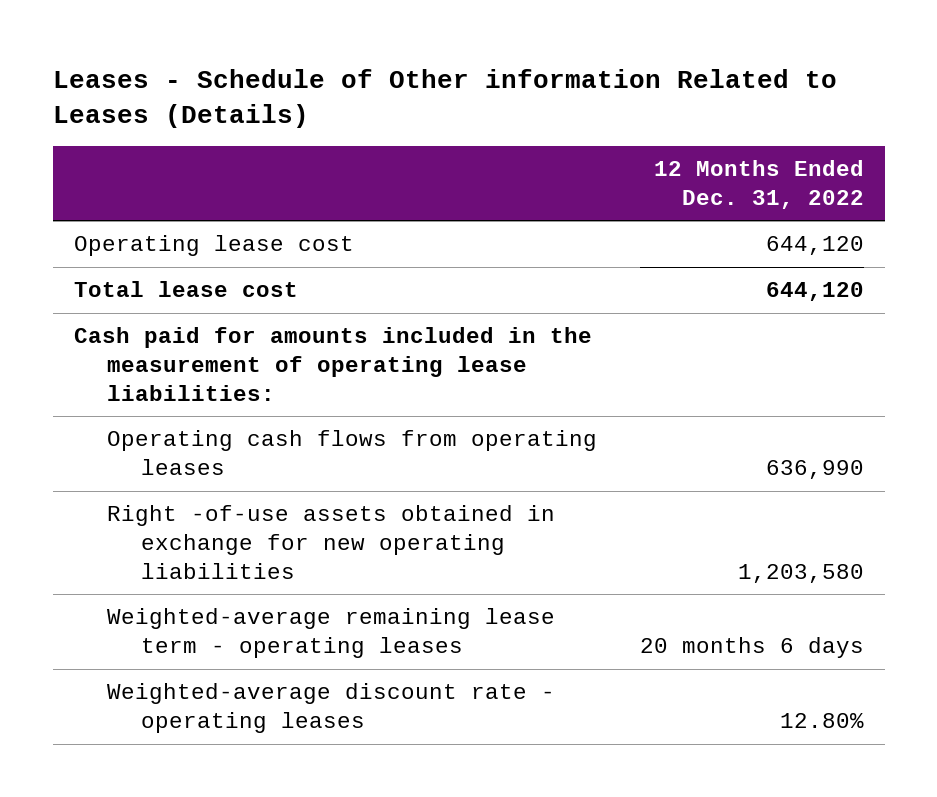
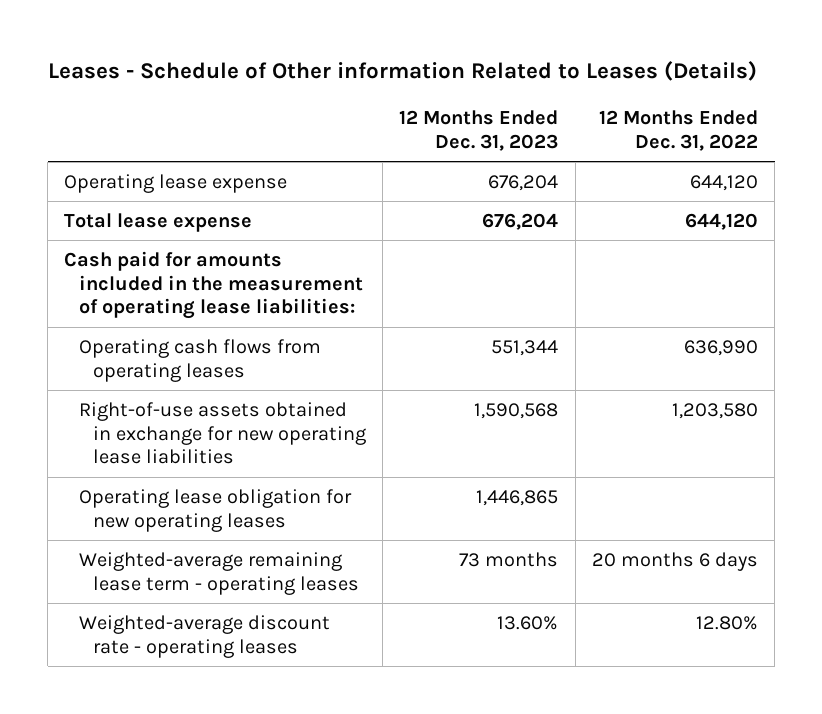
none -> [399,110,559,151] 12 Months Ended Dec. 31, 2023
[73,235,354,257] Operating lease cost -> [64,173,288,193] Operating lease expense
[73,281,298,298] Total lease cost -> [64,212,253,232] Total lease expense
[107,505,556,579] Right -of-use assets obtained in exchange for new operating liabilities -> [78,401,366,465] Right-of-use assets obtained in exchange for new operating lease liabilities
none -> [78,488,352,532] Operating lease obligation for new operating leases

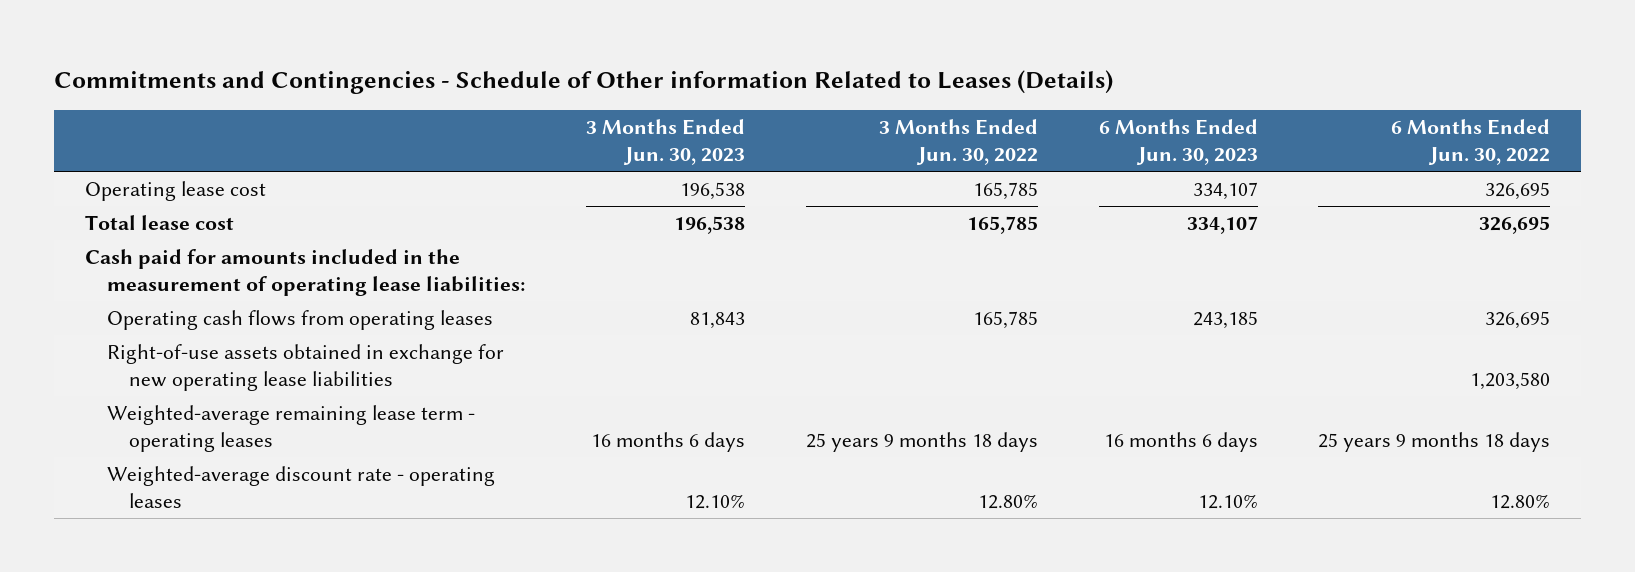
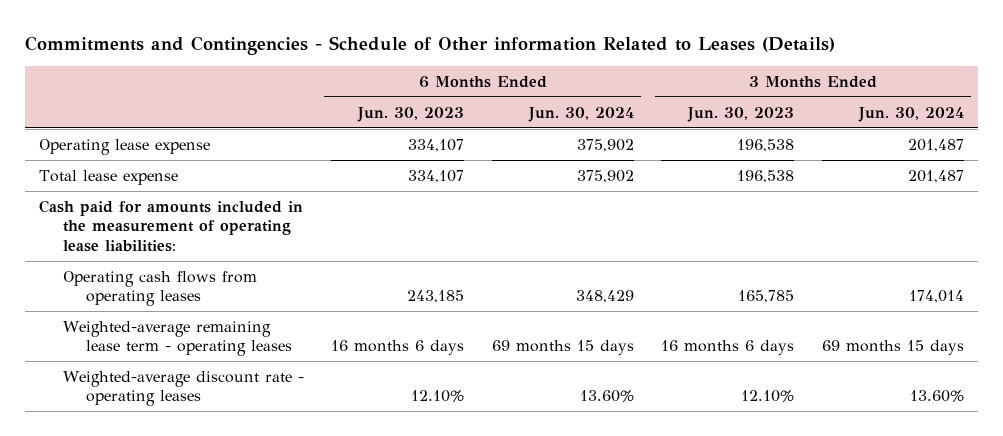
[878,118,1038,166] 3 Months Ended Jun. 30, 2022 -> none
[1391,118,1551,166] 6 Months Ended Jun. 30, 2022 -> none
none -> [527,106,634,122] Jun. 30, 2024
none -> [857,106,964,122] Jun. 30, 2024
[84,181,266,202] Operating lease cost -> [39,138,211,155] Operating lease expense
[84,215,234,231] Total lease cost -> [39,169,179,185] Total lease expense
[107,344,505,392] Right-of-use assets obtained in exchange for new operating lease liabilities -> none
[689,312,745,330] 81,843 -> [738,290,795,304] 165,785

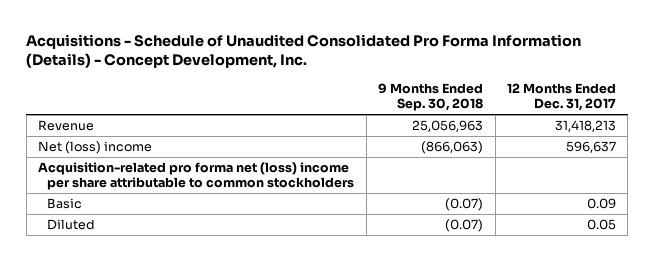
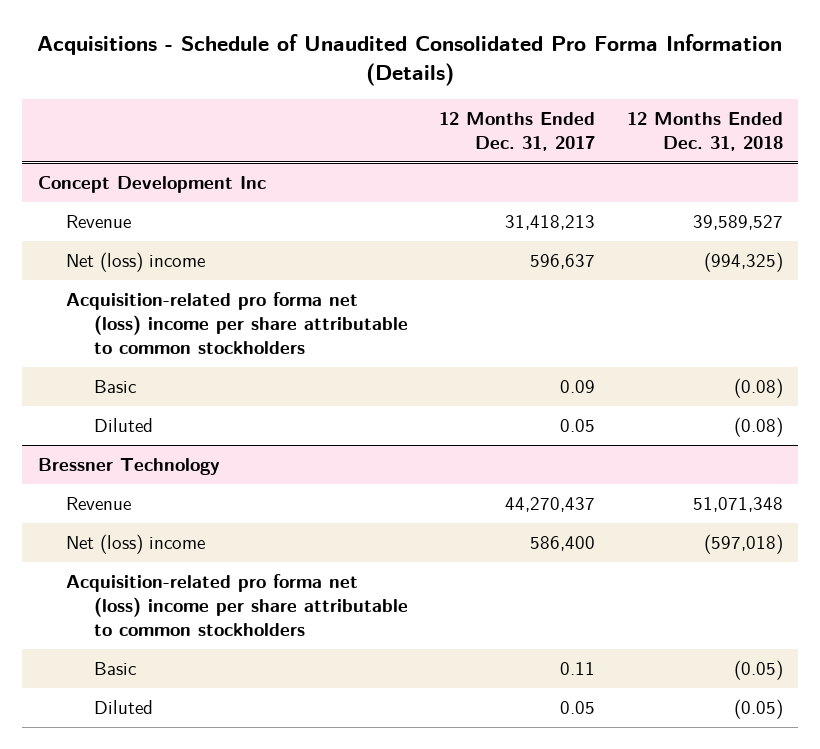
[26,33,582,69] Acquisitions - Schedule of Unaudited Consolidated Pro Forma Information (Details) - Concept Development, Inc. -> [37,34,783,87] Acquisitions - Schedule of Unaudited Consolidated Pro Forma Information (Details)
[378,82,484,112] 9 Months Ended Sep. 30, 2018 -> none
none -> [626,112,783,152] 12 Months Ended Dec. 31, 2018
none -> [37,175,266,193] Concept Development Inc
none -> [37,457,220,475] Bressner Technology
none -> [65,496,131,510] Revenue
none -> [65,533,205,554] Net (loss) income
none -> [65,573,408,636] Acquisition-related pro forma net (loss) income per share attributable to common stockholders
none -> [93,661,136,675] Basic
none -> [93,699,153,714] Diluted

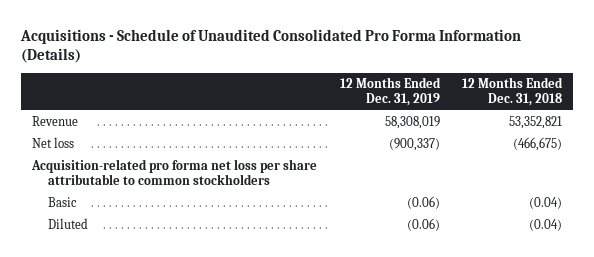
[439,112,596,152] 12 Months Ended Dec. 31, 2017 -> none
none -> [339,76,441,107] 12 Months Ended Dec. 31, 2019
[37,175,266,193] Concept Development Inc -> none
[37,457,220,475] Bressner Technology -> none
[65,496,131,510] Revenue -> none
[65,533,205,554] Net (loss) income -> none
[65,573,408,636] Acquisition-related pro forma net (loss) income per share attributable to common stockholders -> none
[93,661,136,675] Basic -> none
[93,699,153,714] Diluted -> none
[692,214,783,230] 39,589,527 -> [509,116,563,130] 53,352,821
[65,251,205,272] Net (loss) income -> [32,137,75,149] Net loss
[703,251,783,272] (994,325) -> [513,137,563,152] (466,675)
[65,291,408,354] Acquisition-related pro forma net (loss) income per share attributable to common stockholders -> [31,159,318,186] Acquisition-related pro forma net loss per share attributable to common stockholders
[733,377,783,398] (0.08) -> [529,197,563,210] (0.04)
[733,416,783,437] (0.08) -> [529,219,563,232] (0.04)

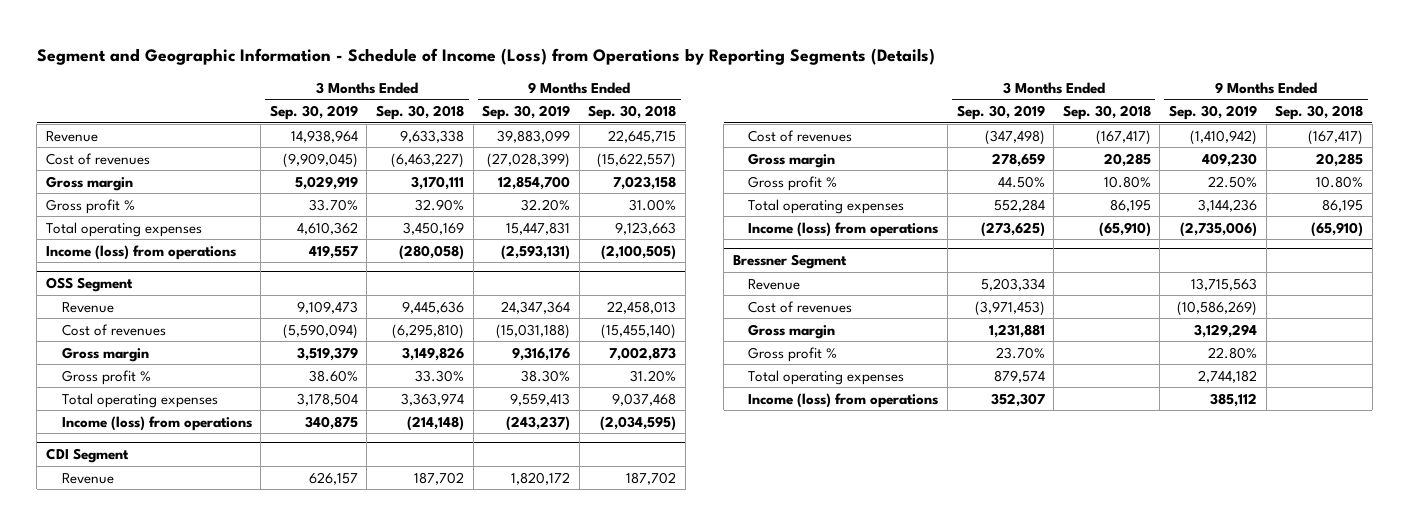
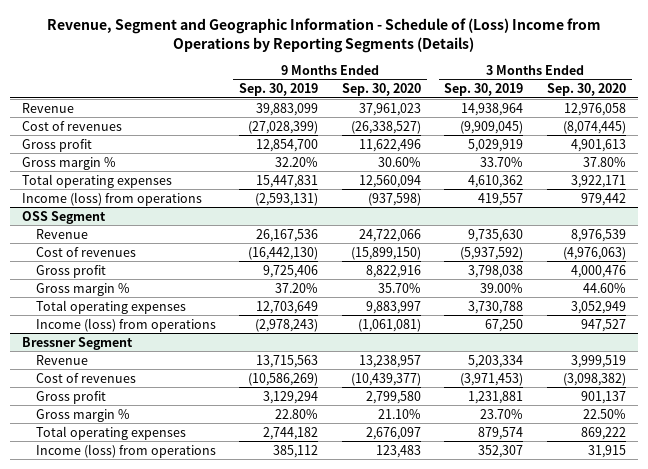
[36,47,935,65] Segment and Geographic Information - Schedule of Income (Loss) from Operations by Reporting Segments (Details) -> [47,17,602,53] Revenue, Segment and Geographic Information - Schedule of (Loss) Income from Operations by Reporting Segments (Details)
[376,105,465,121] Sep. 30, 2018 -> none
[588,105,677,121] Sep. 30, 2018 -> none
none -> [341,82,421,96] Sep. 30, 2020
none -> [546,82,626,96] Sep. 30, 2020
[46,175,134,191] Gross margin -> [22,138,93,152] Gross profit
[46,198,136,214] Gross profit % -> [22,156,117,170] Gross margin %
[46,448,130,464] CDI Segment -> none
[61,472,114,484] Revenue -> none
[748,129,853,142] Cost of revenues -> none
[748,152,836,168] Gross margin -> none
[748,175,838,191] Gross profit % -> none
[748,198,905,214] Total operating expenses -> none
[748,221,939,237] Income (loss) from operations -> none
[296,300,358,314] 9,109,473 -> [468,228,524,242] 9,735,630
[501,300,571,314] 24,347,364 -> [256,228,319,242] 26,167,536
[282,323,358,339] (5,590,094) -> [460,246,524,260] (5,937,592)
[496,323,571,339] (15,031,188) -> [248,246,319,260] (16,442,130)
[61,346,149,362] Gross margin -> [35,264,106,278] Gross profit
[296,346,358,361] 3,519,379 -> [468,264,524,278] 3,798,038
[512,346,571,361] 9,316,176 -> [263,264,319,278] 9,725,406
[61,369,151,385] Gross profit % -> [35,282,130,296] Gross margin %
[308,369,358,382] 38.60% -> [480,282,524,293] 39.00%
[521,369,571,382] 38.30% -> [275,282,319,293] 37.20%
[296,392,358,406] 3,178,504 -> [468,300,524,314] 3,730,788
[510,392,571,406] 9,559,413 -> [256,300,319,314] 12,703,649
[304,415,358,430] 340,875 -> [485,318,524,332] 67,250
[506,415,571,431] (243,237) -> [255,318,319,332] (2,978,243)
[748,323,836,339] Gross margin -> [35,390,106,404] Gross profit
[748,346,838,362] Gross profit % -> [35,408,130,422] Gross margin %

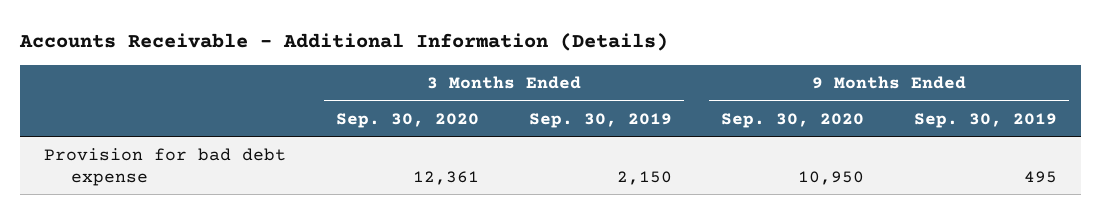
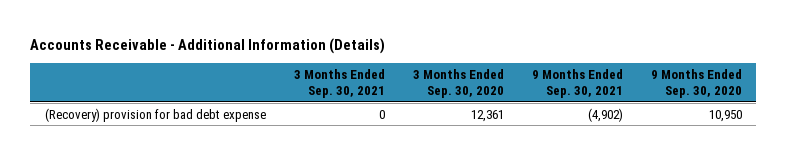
[528,112,672,128] Sep. 30, 2019 -> none
[913,112,1057,128] Sep. 30, 2019 -> none
none -> [293,68,385,99] 3 Months Ended Sep. 30, 2021
none -> [532,68,624,99] 9 Months Ended Sep. 30, 2021
[44,148,287,186] Provision for bad debt expense -> [44,107,266,122] (Recovery) provision for bad debt expense

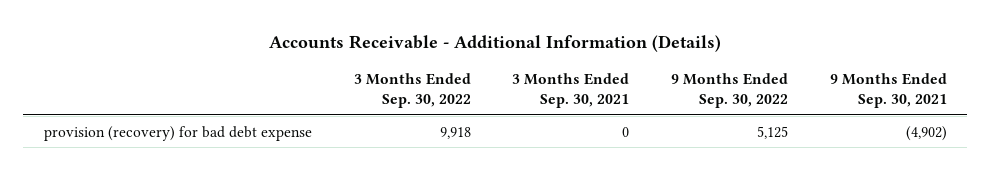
[412,68,504,99] 3 Months Ended Sep. 30, 2020 -> none
[651,68,743,99] 9 Months Ended Sep. 30, 2020 -> none
none -> [353,73,471,109] 3 Months Ended Sep. 30, 2022
none -> [670,73,788,109] 9 Months Ended Sep. 30, 2022
[44,107,266,122] (Recovery) provision for bad debt expense -> [44,125,313,141] provision (recovery) for bad debt expense

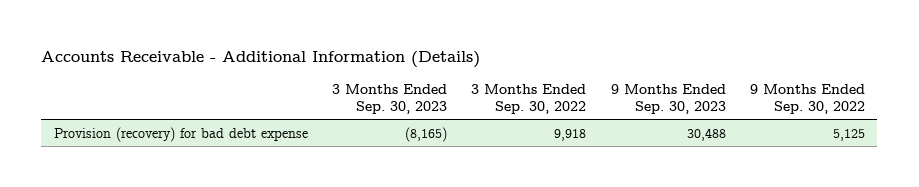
[512,73,630,109] 3 Months Ended Sep. 30, 2021 -> none
[829,73,947,109] 9 Months Ended Sep. 30, 2021 -> none
none -> [331,83,447,114] 3 Months Ended Sep. 30, 2023
none -> [610,83,726,114] 9 Months Ended Sep. 30, 2023
[44,125,313,141] provision (recovery) for bad debt expense -> [53,126,308,142] Provision (recovery) for bad debt expense

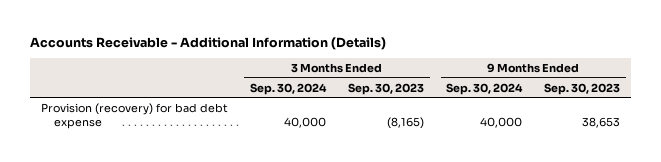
[471,83,587,114] 3 Months Ended Sep. 30, 2022 -> none
[750,83,866,114] 9 Months Ended Sep. 30, 2022 -> none
none -> [249,82,327,95] Sep. 30, 2024
none -> [446,82,524,95] Sep. 30, 2024
[686,127,726,141] 30,488 -> [582,116,621,128] 38,653

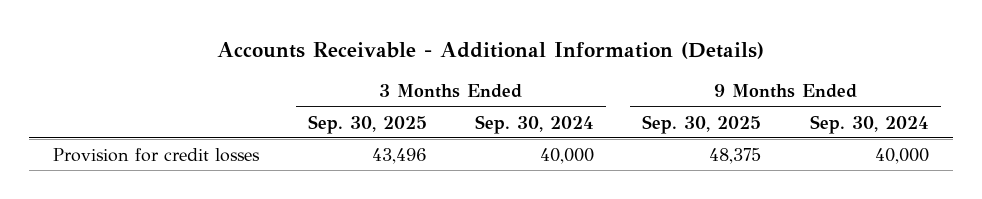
[348,82,425,95] Sep. 30, 2023 -> none
[544,82,621,95] Sep. 30, 2023 -> none
none -> [307,114,427,134] Sep. 30, 2025
none -> [642,114,762,134] Sep. 30, 2025
[40,102,228,129] Provision (recovery) for bad debt expense -> [53,147,261,162] Provision for credit losses

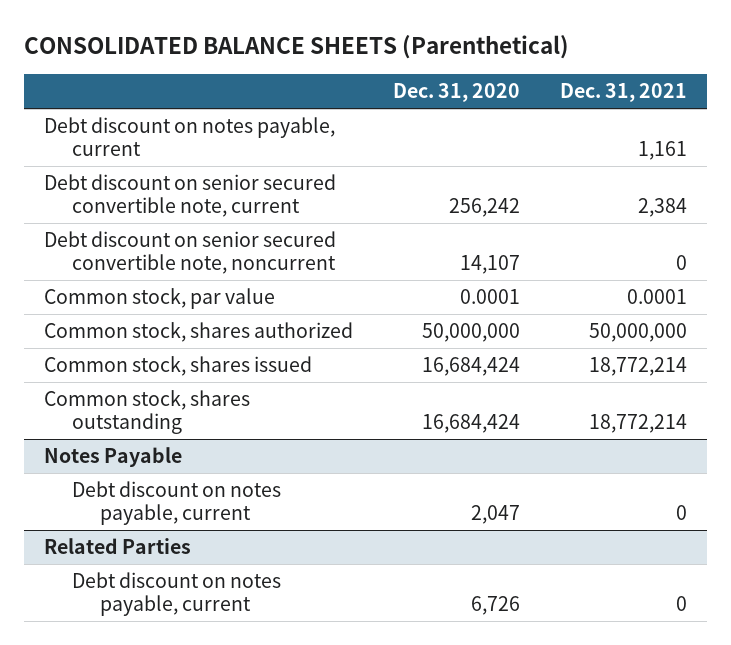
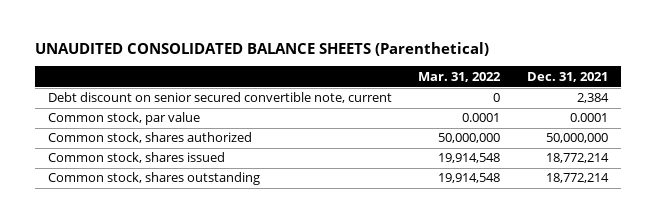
[24,35,570,60] CONSOLIDATED BALANCE SHEETS (Parenthetical) -> [34,41,489,56] UNAUDITED CONSOLIDATED BALANCE SHEETS (Parenthetical)
[392,83,520,103] Dec. 31, 2020 -> none
none -> [418,71,502,82] Mar. 31, 2022
[44,117,336,156] Debt discount on notes payable, current -> none
[44,231,337,274] Debt discount on senior secured convertible note, noncurrent -> none
[44,447,183,468] Notes Payable -> none
[72,481,282,525] Debt discount on notes payable, current -> none
[44,538,192,555] Related Parties -> none
[72,572,282,616] Debt discount on notes payable, current -> none

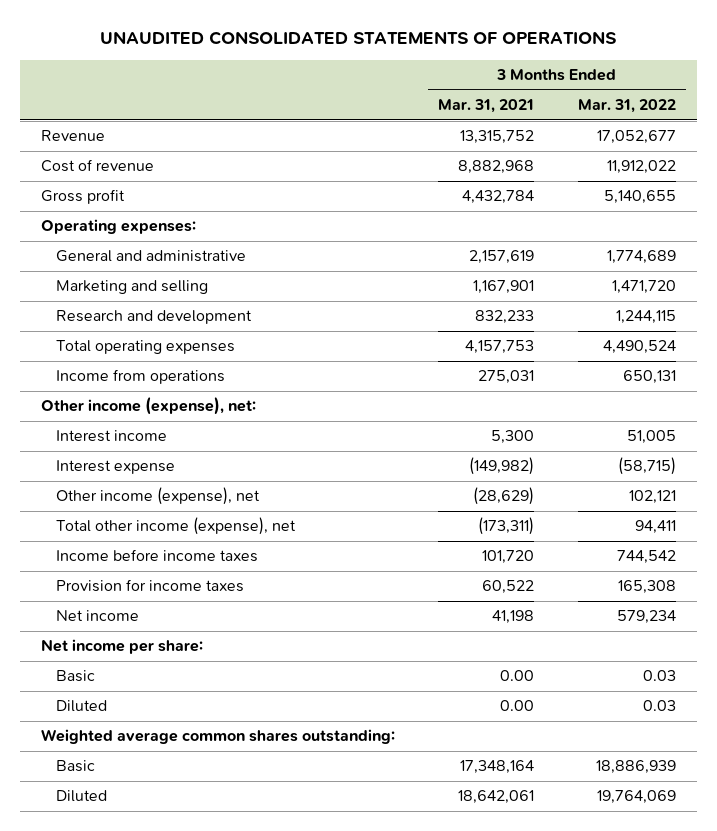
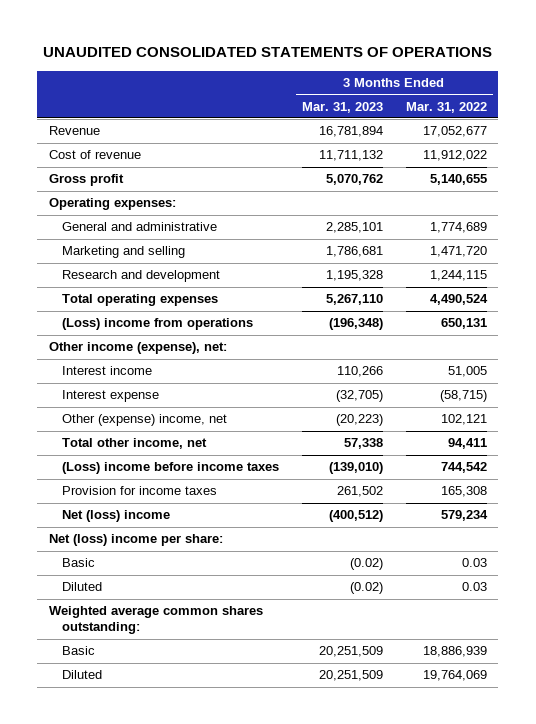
[438,99,535,114] Mar. 31, 2021 -> none
none -> [301,101,383,113] Mar. 31, 2023
[55,369,225,385] Income from operations -> [61,318,253,331] (Loss) income from operations
[55,487,260,506] Other income (expense), net -> [61,414,227,427] Other (expense) income, net
[55,517,296,536] Total other income (expense), net -> [61,438,207,450] Total other income, net
[55,549,258,563] Income before income taxes -> [61,462,279,475] (Loss) income before income taxes
[55,610,139,622] Net income -> [61,510,170,523] Net (loss) income
[41,639,204,655] Net income per share: -> [48,534,223,547] Net (loss) income per share:

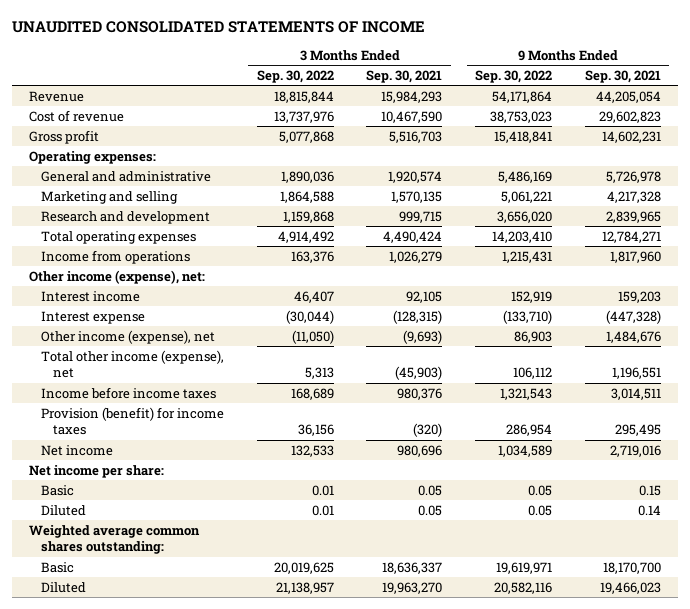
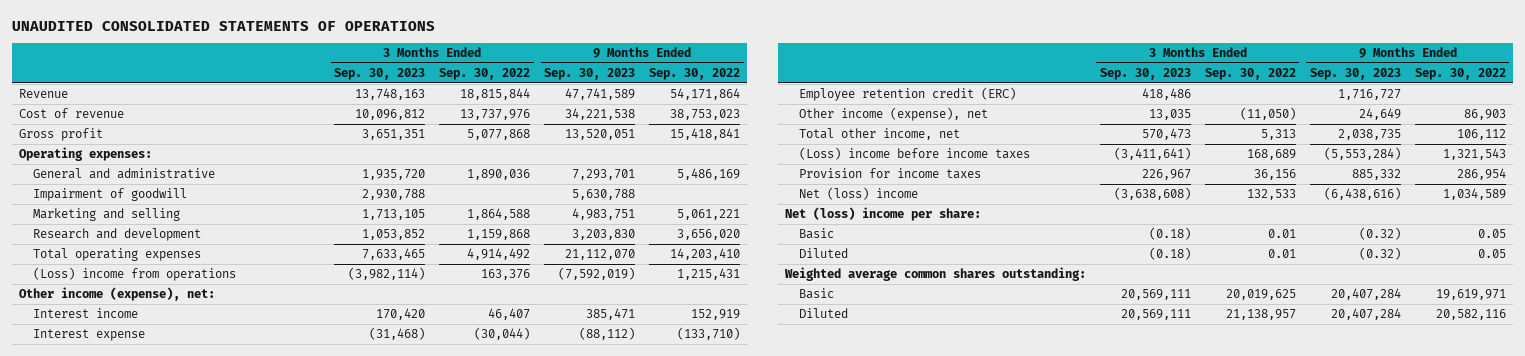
[12,21,426,34] UNAUDITED CONSOLIDATED STATEMENTS OF INCOME -> [11,20,435,31] UNAUDITED CONSOLIDATED STATEMENTS OF OPERATIONS
[366,70,443,84] Sep. 30, 2021 -> none
[585,70,662,84] Sep. 30, 2021 -> none
none -> [334,67,426,80] Sep. 30, 2023
none -> [544,67,636,80] Sep. 30, 2023
none -> [33,188,188,202] Impairment of goodwill
[40,249,190,264] Income from operations -> [33,267,237,282] (Loss) income from operations
none -> [798,87,1016,102] Employee retention credit (ERC)
[40,349,224,379] Total other income (expense), net -> [798,128,960,141] Total other income, net
[40,386,216,399] Income before income taxes -> [798,147,1030,161] (Loss) income before income taxes
[40,406,224,436] Provision (benefit) for income taxes -> [798,168,981,180] Provision for income taxes
[40,444,113,456] Net income -> [798,187,918,201] Net (loss) income
[28,464,164,478] Net income per share: -> [784,207,981,222] Net (loss) income per share:

